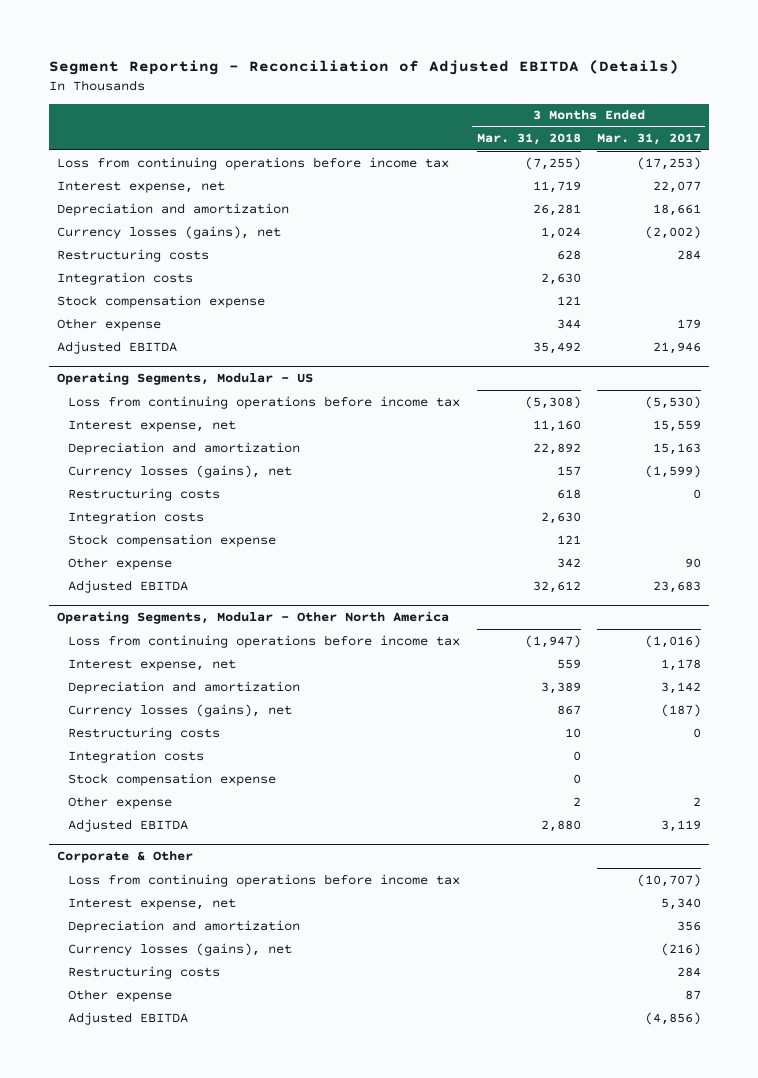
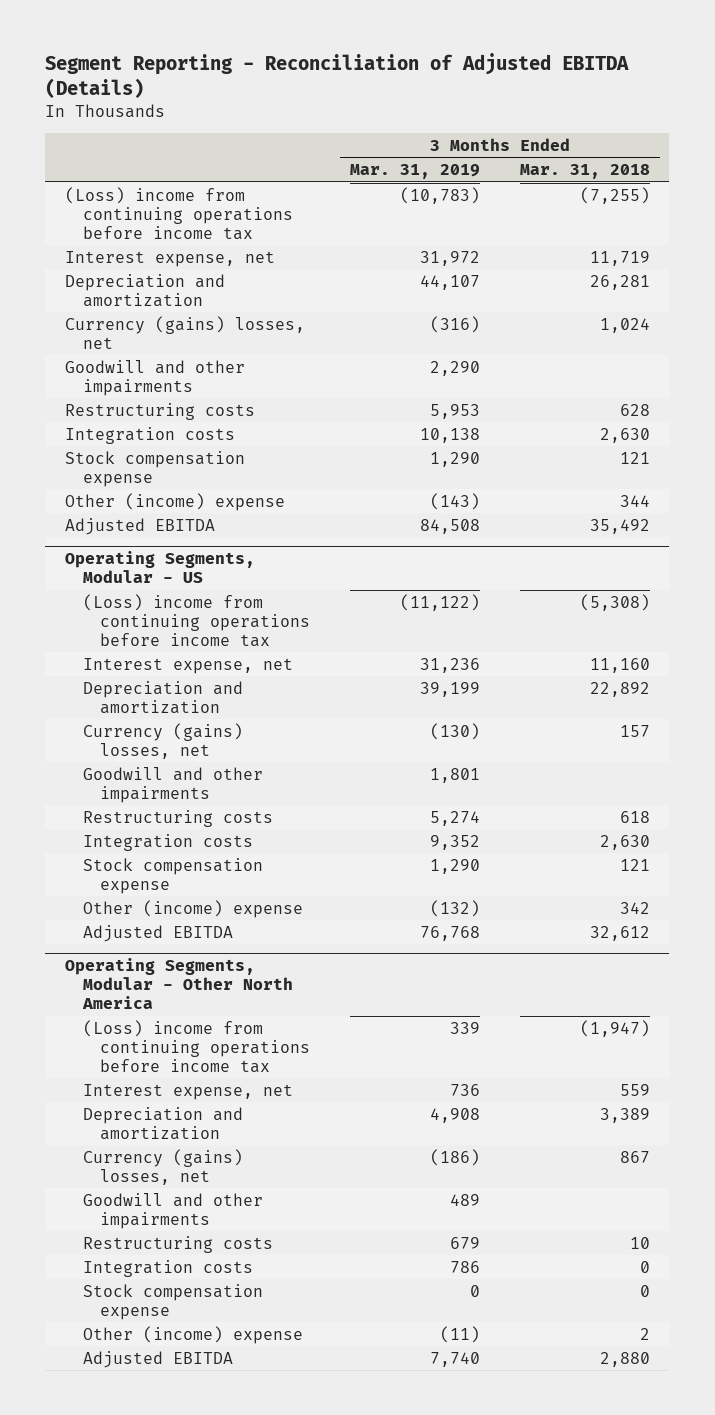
[596,133,701,146] Mar. 31, 2017 -> none
none -> [349,164,480,180] Mar. 31, 2019
[56,156,449,170] Loss from continuing operations before income tax -> [65,186,293,240] (Loss) income from continuing operations before income tax
[56,225,281,239] Currency losses (gains), net -> [65,315,306,349] Currency (gains) losses, net
none -> [65,359,246,396] Goodwill and other impairments
[56,317,161,331] Other expense -> [65,492,286,511] Other (income) expense
[68,395,461,409] Loss from continuing operations before income tax -> [82,593,311,647] (Loss) income from continuing operations before income tax
[68,464,293,478] Currency losses (gains), net -> [82,722,243,759] Currency (gains) losses, net
none -> [82,766,263,803] Goodwill and other impairments
[68,556,173,570] Other expense -> [82,899,303,918] Other (income) expense
[68,634,461,648] Loss from continuing operations before income tax -> [82,1019,311,1073] (Loss) income from continuing operations before income tax
[68,703,293,717] Currency losses (gains), net -> [82,1148,243,1185] Currency (gains) losses, net
none -> [82,1192,263,1229] Goodwill and other impairments
[68,795,173,809] Other expense -> [82,1325,303,1344] Other (income) expense
[56,851,193,864] Corporate & Other -> none
[68,873,461,887] Loss from continuing operations before income tax -> none
[68,897,237,910] Interest expense, net -> none
[68,919,301,933] Depreciation and amortization -> none
[68,942,293,956] Currency losses (gains), net -> none
[68,965,221,979] Restructuring costs -> none
[68,988,173,1002] Other expense -> none
[68,1011,189,1025] Adjusted EBITDA -> none

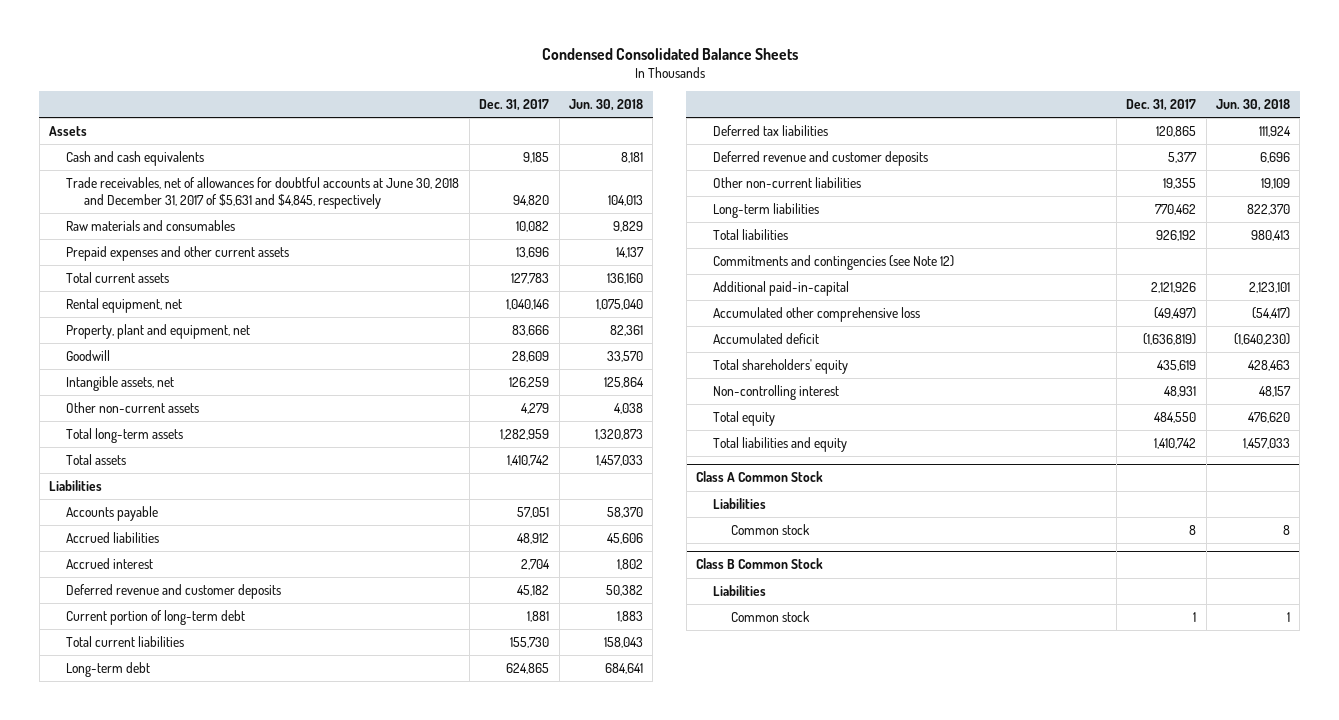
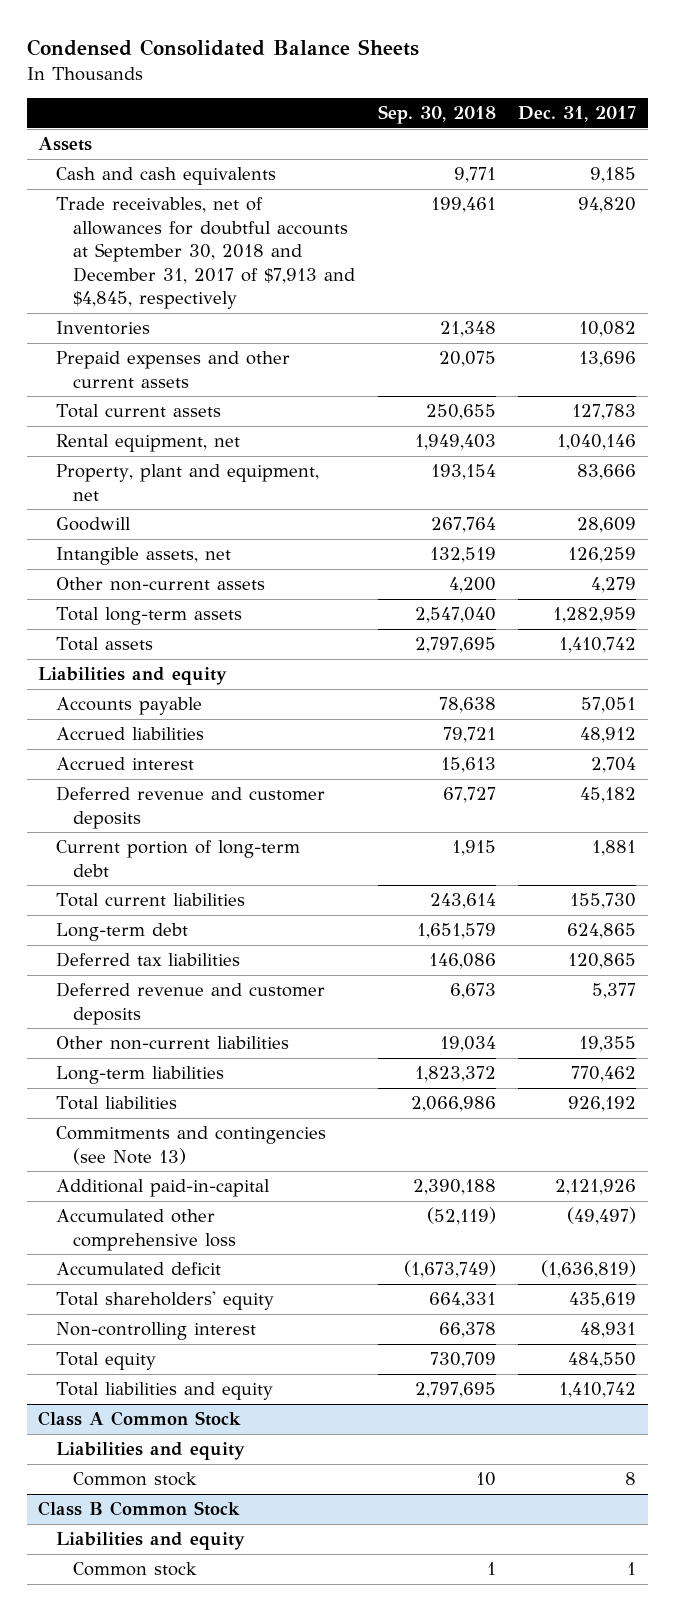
[569,99,644,112] Jun. 30, 2018 -> none
none -> [377,105,496,125] Sep. 30, 2018
[66,176,460,209] Trade receivables, net of allowances for doubtful accounts at June 30, 2018 and December 31, 2017 of $5,631 and $4,845, respectively -> [55,197,356,309] Trade receivables, net of allowances for doubtful accounts at September 30, 2018 and December 31, 2017 of $7,913 and $4,845, respectively
[66,219,236,231] Raw materials and consumables -> [55,321,150,336] Inventories
[49,479,103,491] Liabilities -> [37,667,227,686] Liabilities and equity
[713,254,955,270] Commitments and contingencies (see Note 12) -> [55,1126,326,1165] Commitments and contingencies (see Note 13)
[713,497,767,509] Liabilities -> [55,1442,245,1461] Liabilities and equity
[713,584,767,596] Liabilities -> [55,1532,245,1551] Liabilities and equity

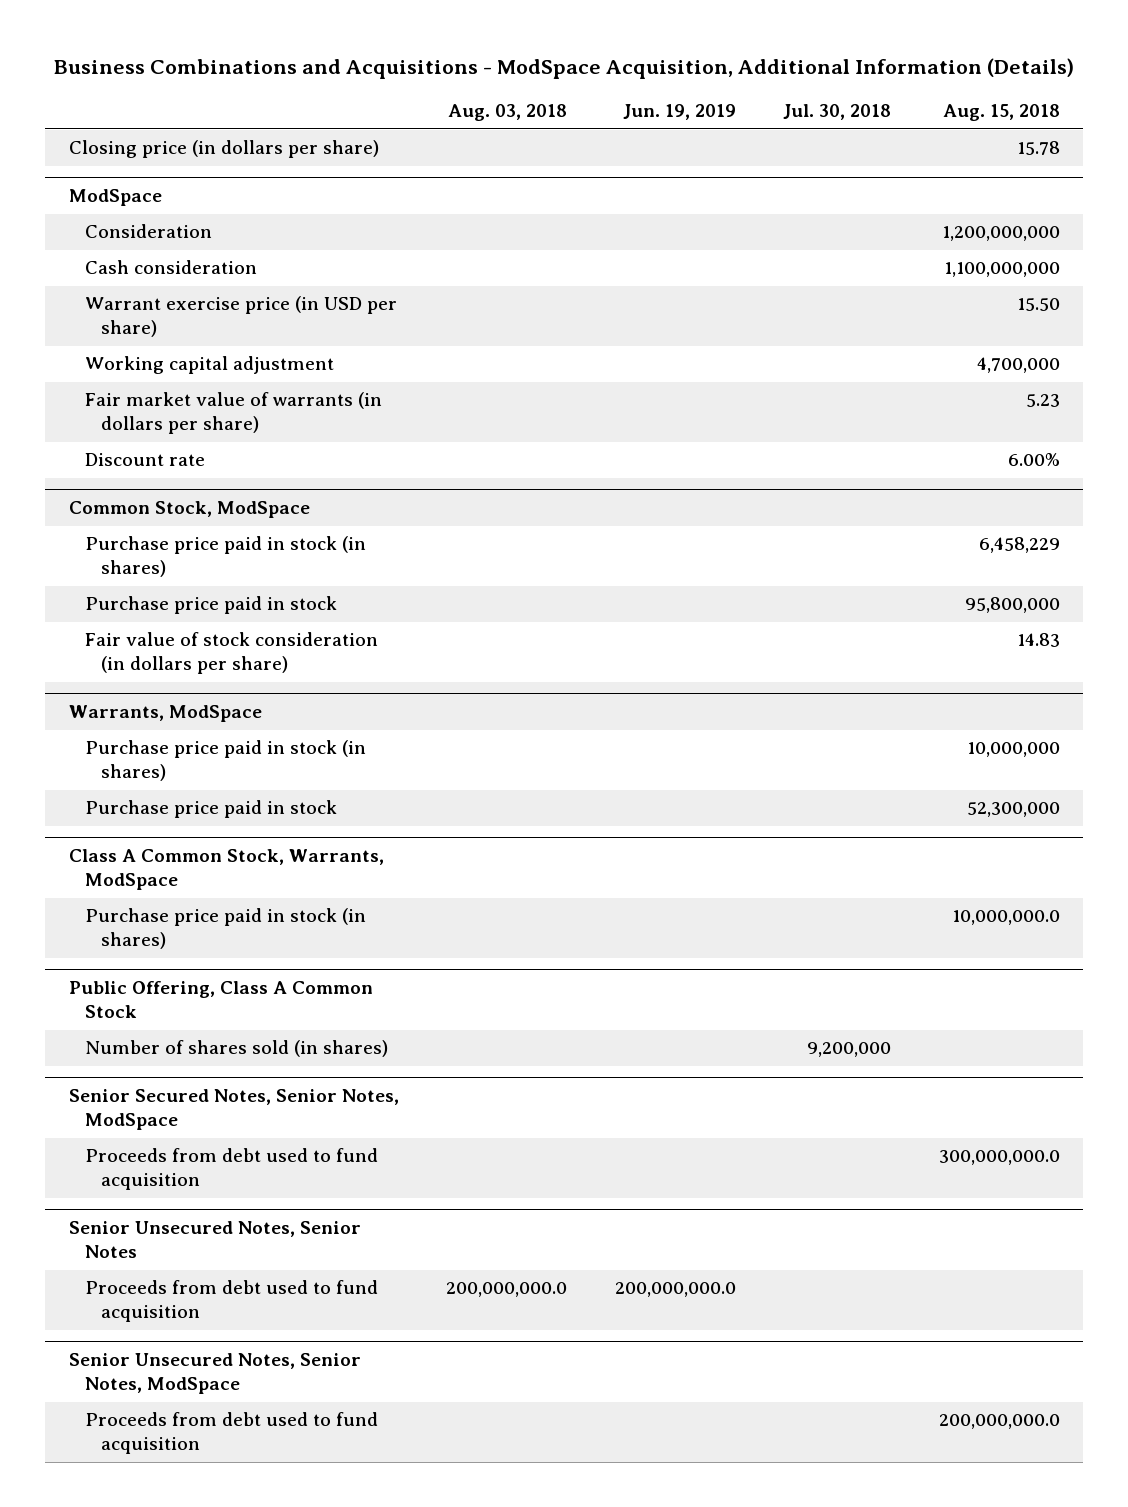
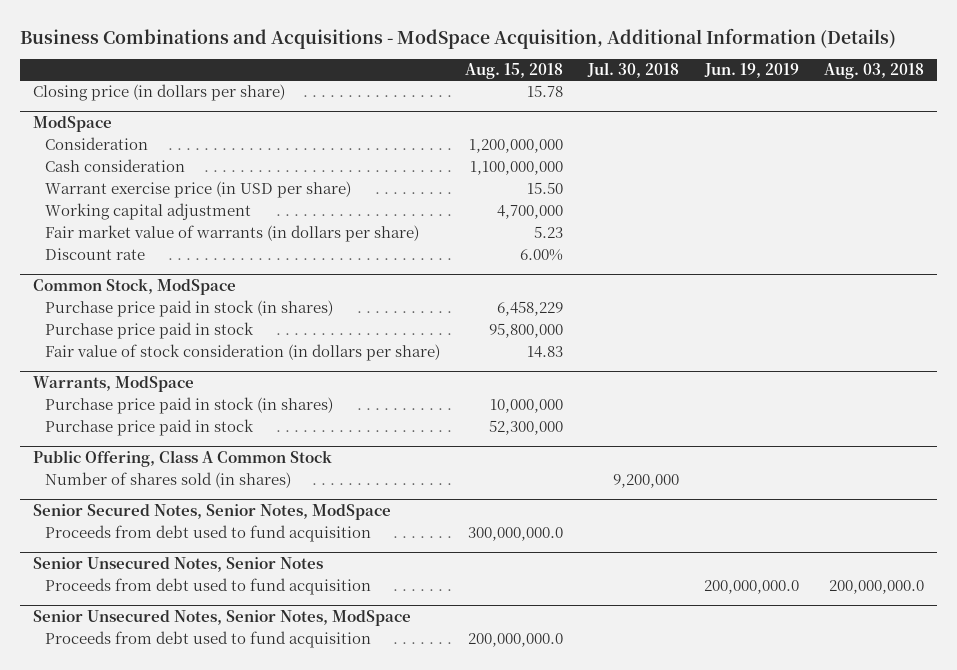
[68,849,384,891] Class A Common Stock, Warrants, ModSpace -> none
[84,908,366,950] Purchase price paid in stock (in shares) -> none

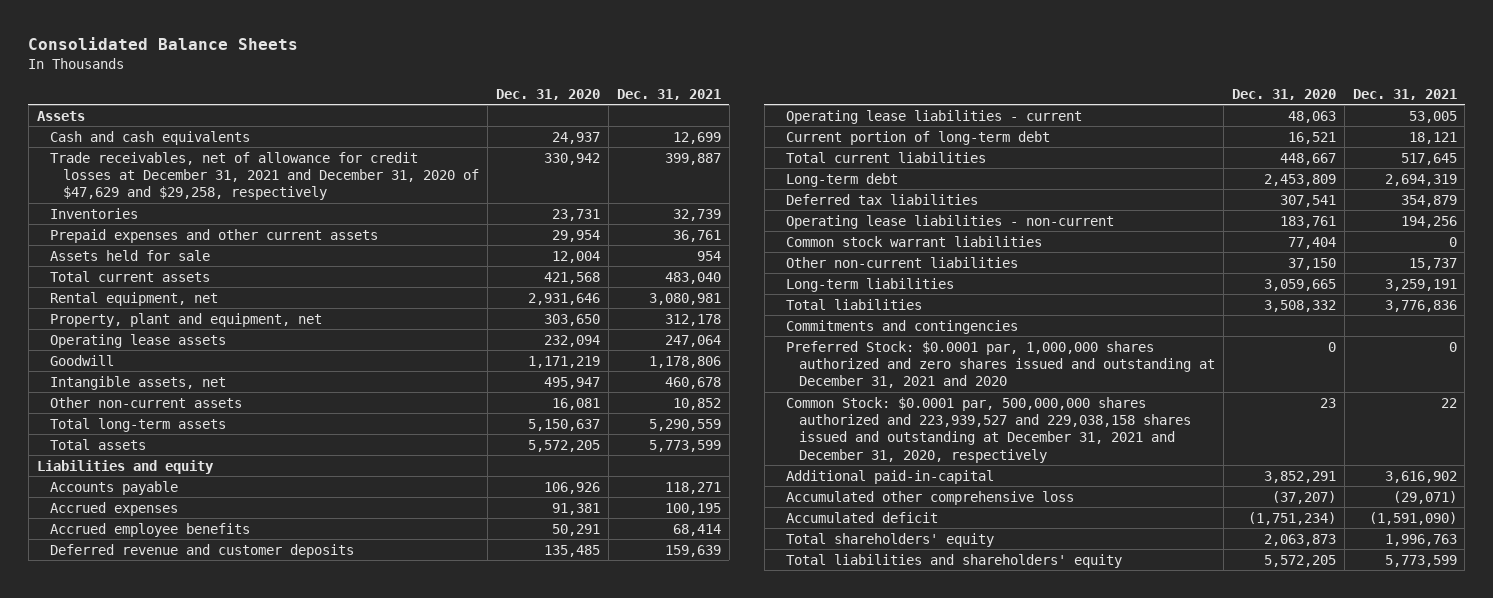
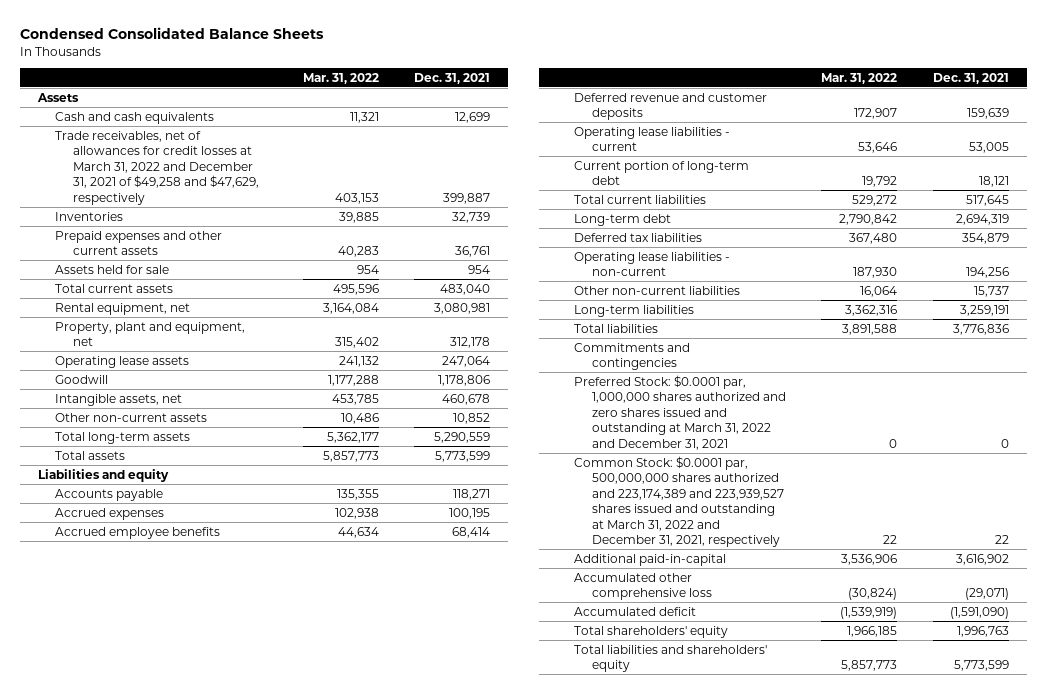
[28,37,299,51] Consolidated Balance Sheets -> [20,27,325,40] Condensed Consolidated Balance Sheets
[495,88,600,100] Dec. 31, 2020 -> none
none -> [302,72,379,84] Mar. 31, 2022
[49,151,480,201] Trade receivables, net of allowance for credit losses at December 31, 2021 and December 31, 2020 of $47,629 and $29,258, respectively -> [55,130,259,205] Trade receivables, net of allowances for credit losses at March 31, 2022 and December 31, 2021 of $49,258 and $47,629, respectively
[785,235,1042,247] Common stock warrant liabilities -> none
[785,340,1216,389] Preferred Stock: $0.0001 par, 1,000,000 shares authorized and zero shares issued and outstanding at December 31, 2021 and 2020 -> [574,374,786,450] Preferred Stock: $0.0001 par, 1,000,000 shares authorized and zero shares issued and outstanding at March 31, 2022 and December 31, 2021
[785,396,1192,463] Common Stock: $0.0001 par, 500,000,000 shares authorized and 223,939,527 and 229,038,158 shares issued and outstanding at December 31, 2021 and December 31, 2020, respectively -> [574,455,784,548] Common Stock: $0.0001 par, 500,000,000 shares authorized and 223,174,389 and 223,939,527 shares issued and outstanding at March 31, 2022 and December 31, 2021, respectively

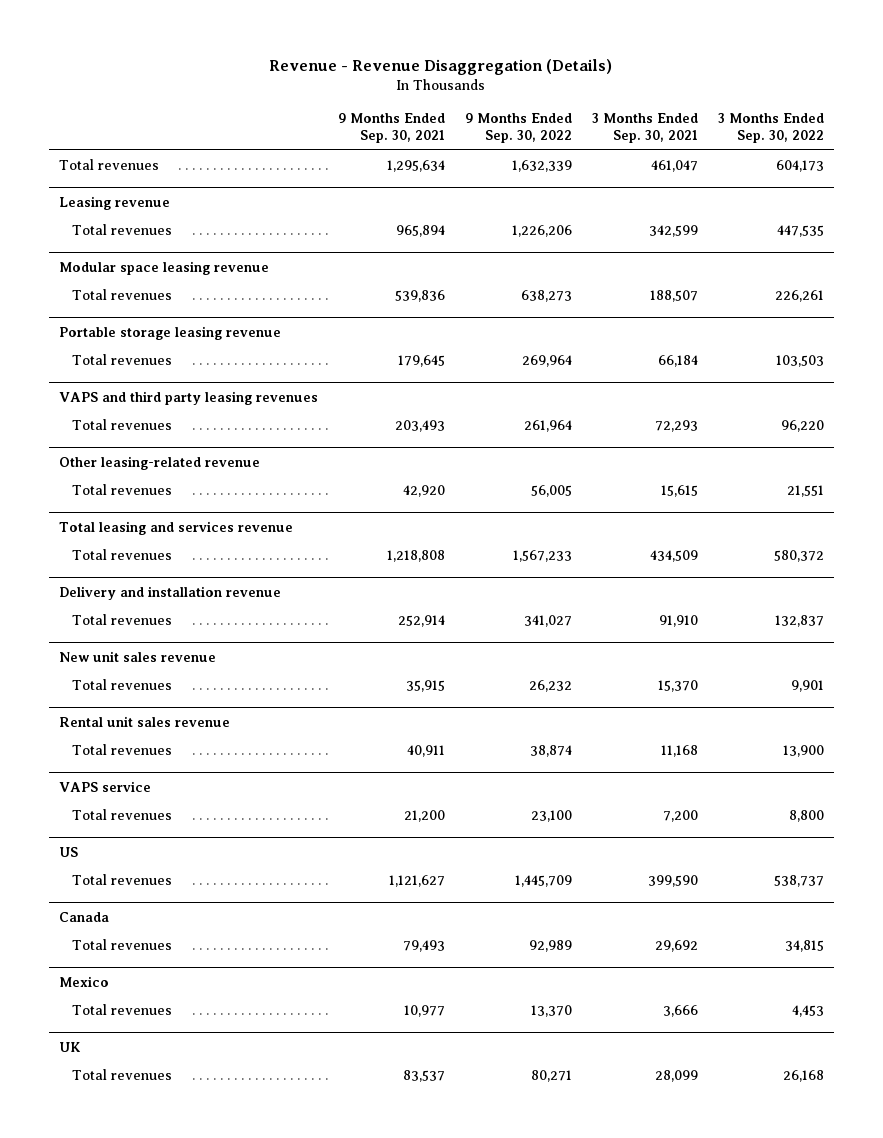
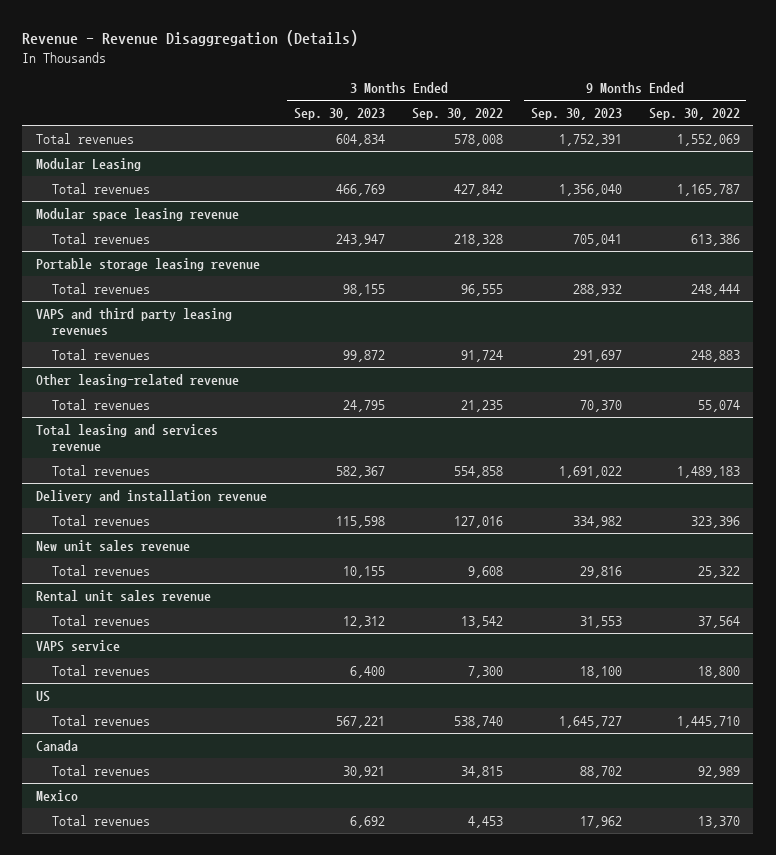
[337,112,445,144] 9 Months Ended Sep. 30, 2021 -> none
[591,112,698,144] 3 Months Ended Sep. 30, 2021 -> none
none -> [294,107,386,120] Sep. 30, 2023
none -> [530,107,622,120] Sep. 30, 2023
[511,160,572,173] 1,632,339 -> [676,133,740,146] 1,552,069
[775,160,824,173] 604,173 -> [454,133,504,146] 578,008
[58,195,170,210] Leasing revenue -> [36,157,142,171] Modular Leasing
[511,225,572,238] 1,226,206 -> [676,183,740,196] 1,165,787
[776,225,824,238] 447,535 -> [454,183,504,196] 427,842
[520,290,572,303] 638,273 -> [690,233,740,246] 613,386
[774,290,824,303] 226,261 -> [454,233,504,246] 218,328
[521,355,572,368] 269,964 -> [690,283,740,296] 248,444
[775,355,824,368] 103,503 -> [461,283,504,296] 96,555
[523,420,572,433] 261,964 -> [690,349,740,362] 248,883
[780,420,824,433] 96,220 -> [461,349,504,362] 91,724
[530,485,572,498] 56,005 -> [697,399,740,412] 55,074
[786,485,824,498] 21,551 -> [461,399,504,412] 21,235
[512,550,572,563] 1,567,233 -> [676,465,740,478] 1,489,183
[773,550,824,563] 580,372 -> [454,465,504,478] 554,858
[523,615,572,628] 341,027 -> [690,515,740,528] 323,396
[774,615,824,628] 132,837 -> [454,515,504,528] 127,016
[528,680,572,693] 26,232 -> [697,565,740,578] 25,322
[790,680,824,693] 9,901 -> [468,565,504,578] 9,608
[529,745,572,758] 38,874 -> [697,615,740,628] 37,564
[782,745,824,758] 13,900 -> [461,615,504,628] 13,542
[530,810,572,823] 23,100 -> [697,665,740,678] 18,800
[788,810,824,823] 8,800 -> [468,665,504,678] 7,300
[514,875,572,888] 1,445,709 -> [676,715,740,728] 1,445,710
[773,875,824,888] 538,737 -> [454,715,504,728] 538,740
[58,1041,81,1052] UK -> none
[71,1069,172,1081] Total revenues -> none

